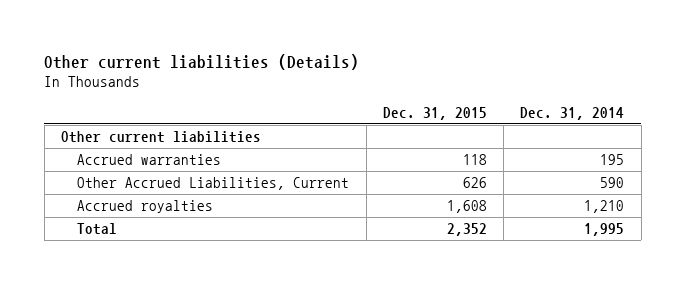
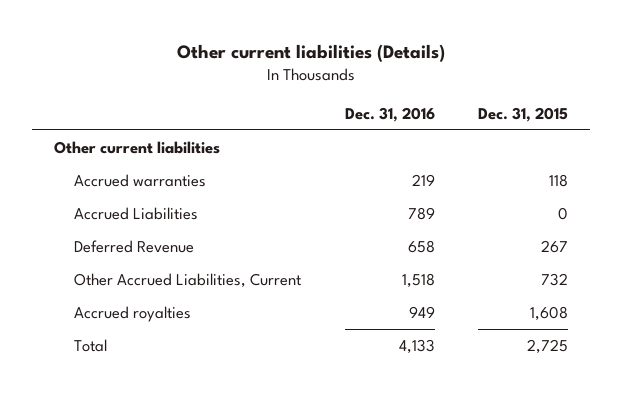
[520,106,625,120] Dec. 31, 2014 -> none
none -> [344,106,435,122] Dec. 31, 2016
none -> [73,207,198,221] Accrued Liabilities
none -> [73,240,194,254] Deferred Revenue
[462,177,487,189] 626 -> [541,273,569,287] 732
[446,223,487,237] 2,352 -> [527,339,569,355] 2,725

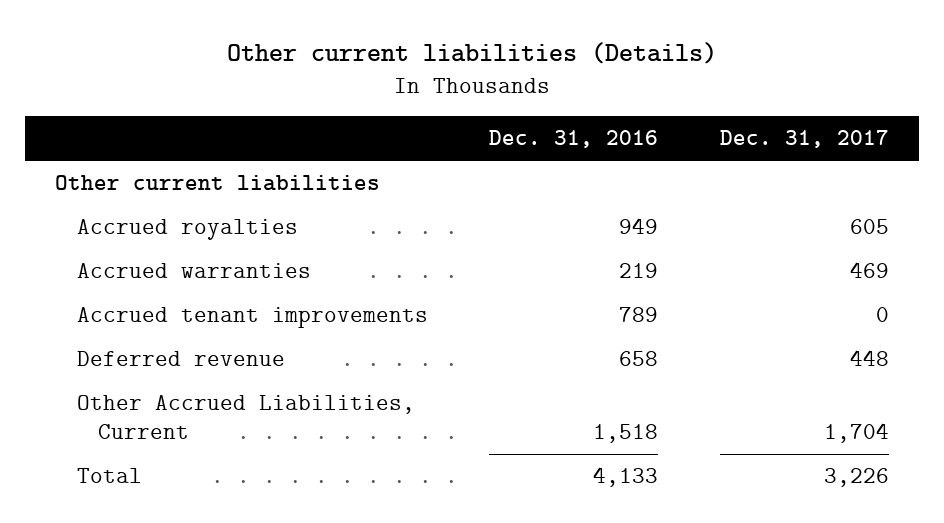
[478,106,569,122] Dec. 31, 2015 -> none
none -> [719,130,889,149] Dec. 31, 2017
[73,306,191,323] Accrued royalties -> [76,219,298,241] Accrued royalties
[73,207,198,221] Accrued Liabilities -> [76,307,428,329] Accrued tenant improvements
[73,240,194,254] Deferred Revenue -> [76,351,285,367] Deferred revenue

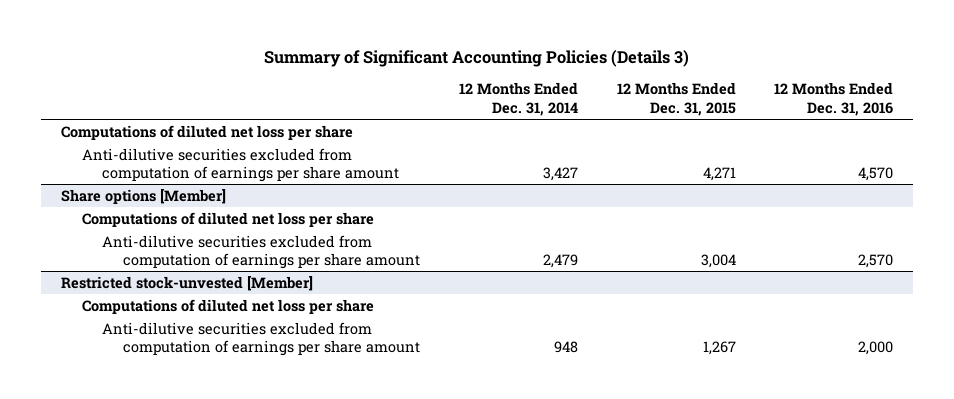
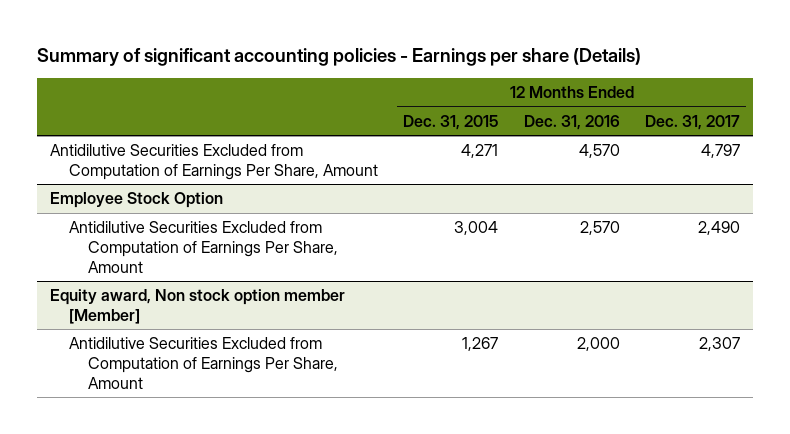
[264,50,690,68] Summary of Significant Accounting Policies (Details 3) -> [37,48,642,67] Summary of significant accounting policies - Earnings per share (Details)
[459,82,579,116] 12 Months Ended Dec. 31, 2014 -> none
none -> [645,114,741,130] Dec. 31, 2017
[60,124,353,140] Computations of diluted net loss per share -> none
[81,211,374,227] Computations of diluted net loss per share -> none
[60,275,313,291] Restricted stock-unvested [Member] -> none
[81,298,374,314] Computations of diluted net loss per share -> none
[81,147,400,182] Anti-dilutive securities excluded from computation of earnings per share amount -> [50,144,378,180] Antidilutive Securities Excluded from Computation of Earnings Per Share, Amount
[60,188,226,204] Share options [Member] -> [50,192,224,209] Employee Stock Option
[102,234,421,269] Anti-dilutive securities excluded from computation of earnings per share amount -> [68,221,338,273] Antidilutive Securities Excluded from Computation of Earnings Per Share, Amount
none -> [50,289,346,324] Equity award, Non stock option member [Member]
[102,321,421,356] Anti-dilutive securities excluded from computation of earnings per share amount -> [68,337,338,389] Antidilutive Securities Excluded from Computation of Earnings Per Share, Amount

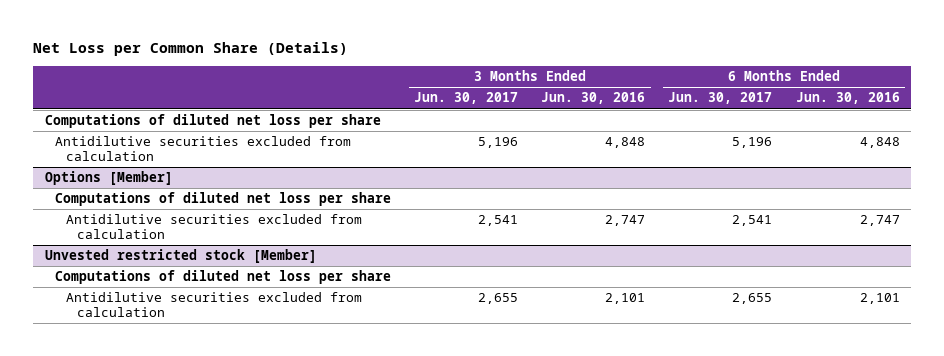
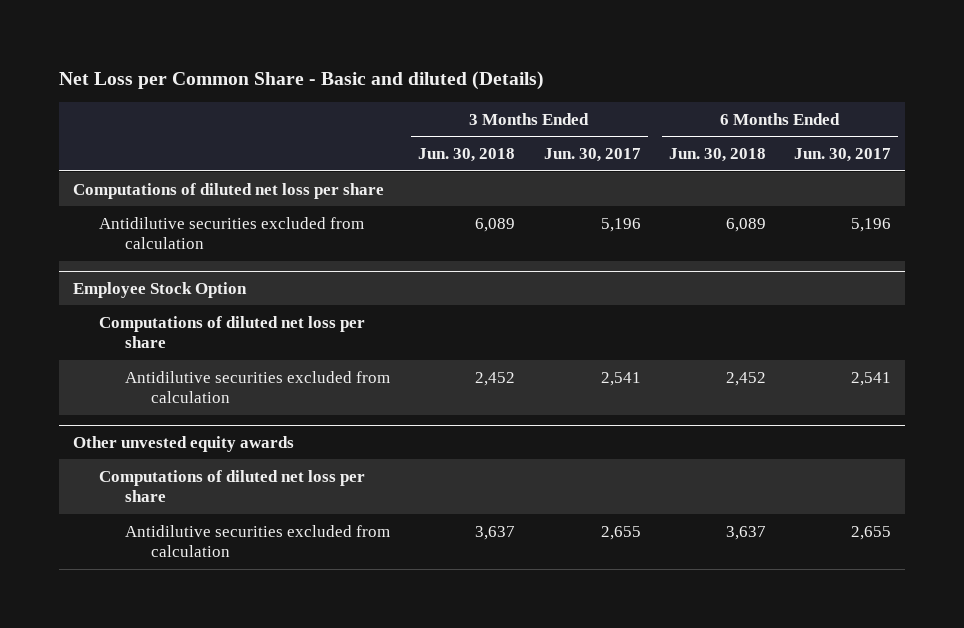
[33,41,349,56] Net Loss per Common Share (Details) -> [59,71,545,91] Net Loss per Common Share - Basic and diluted (Details)
[541,92,646,105] Jun. 30, 2016 -> none
[795,92,900,105] Jun. 30, 2016 -> none
none -> [418,148,516,163] Jun. 30, 2018
none -> [668,148,766,163] Jun. 30, 2018
[44,171,173,186] Options [Member] -> [73,281,248,298] Employee Stock Option
[44,249,317,264] Unvested restricted stock [Member] -> [73,435,295,452] Other unvested equity awards

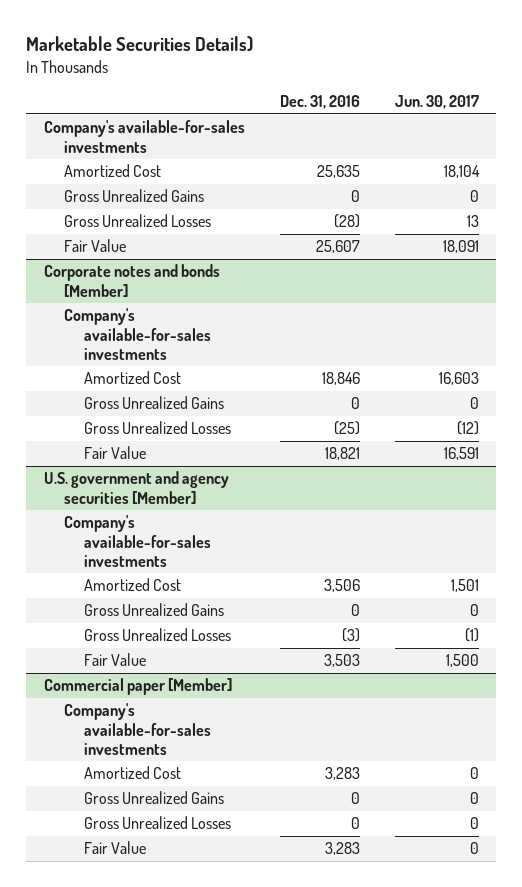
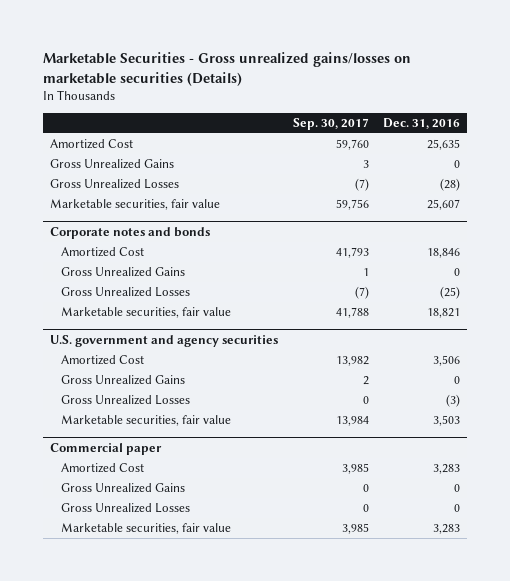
[25,36,253,53] Marketable Securities Details) -> [43,51,412,86] Marketable Securities - Gross unrealized gains/losses on marketable securities (Details)
[394,95,479,110] Jun. 30, 2017 -> none
none -> [292,118,369,131] Sep. 30, 2017
[43,120,245,153] Company's available-for-sales investments -> none
[63,308,212,360] Company's available-for-sales investments -> none
[63,239,126,253] Fair Value -> [50,199,221,211] Marketable securities, fair value
[43,264,220,297] Corporate notes and bonds [Member] -> [50,226,211,239] Corporate notes and bonds
[63,515,212,567] Company's available-for-sales investments -> none
[84,446,147,460] Fair Value -> [61,307,232,319] Marketable securities, fair value
[43,471,229,504] U.S. government and agency securities [Member] -> [50,334,279,347] U.S. government and agency securities
[63,703,212,755] Company's available-for-sales investments -> none
[84,653,147,667] Fair Value -> [61,415,232,427] Marketable securities, fair value
[43,678,232,696] Commercial paper [Member] -> [50,442,163,455] Commercial paper
[84,841,147,855] Fair Value -> [61,523,232,535] Marketable securities, fair value

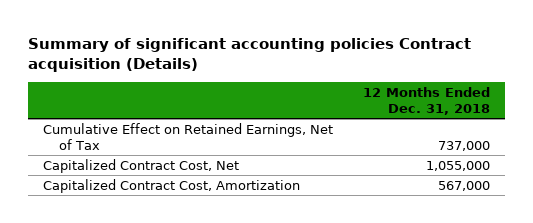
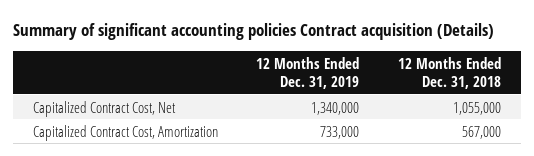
none -> [256,56,360,89] 12 Months Ended Dec. 31, 2019
[43,122,334,150] Cumulative Effect on Retained Earnings, Net of Tax -> none

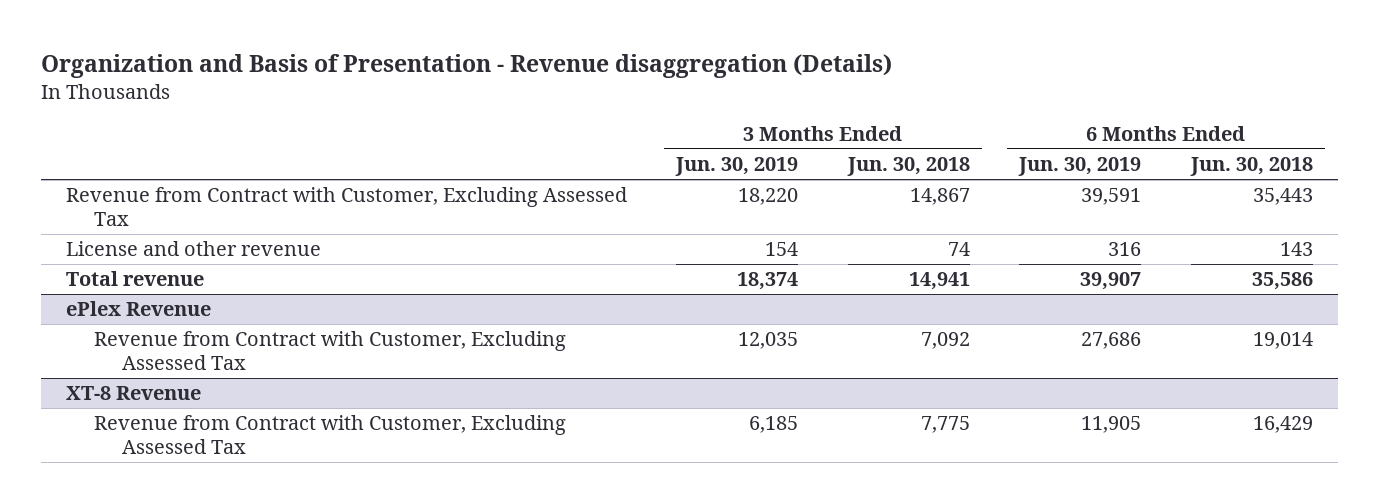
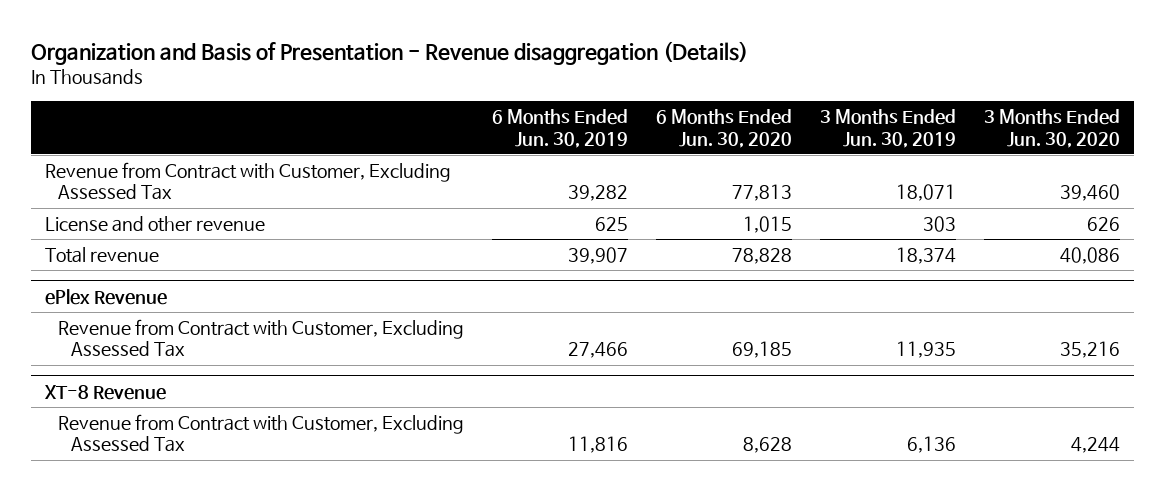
[846,157,970,177] Jun. 30, 2018 -> none
[1190,157,1314,177] Jun. 30, 2018 -> none
none -> [655,109,792,148] 6 Months Ended Jun. 30, 2020
none -> [983,109,1120,148] 3 Months Ended Jun. 30, 2020
[738,188,799,206] 18,220 -> [895,184,956,202] 18,071
[1081,188,1142,206] 39,591 -> [568,185,629,202] 39,282
[765,242,799,257] 154 -> [922,216,956,233] 303
[1108,242,1142,257] 316 -> [595,217,629,232] 625
[738,332,799,350] 12,035 -> [895,341,956,359] 11,935
[1081,332,1142,350] 27,686 -> [568,342,629,359] 27,466
[749,416,799,434] 6,185 -> [906,436,956,454] 6,136
[1081,416,1142,434] 11,905 -> [568,436,629,454] 11,816

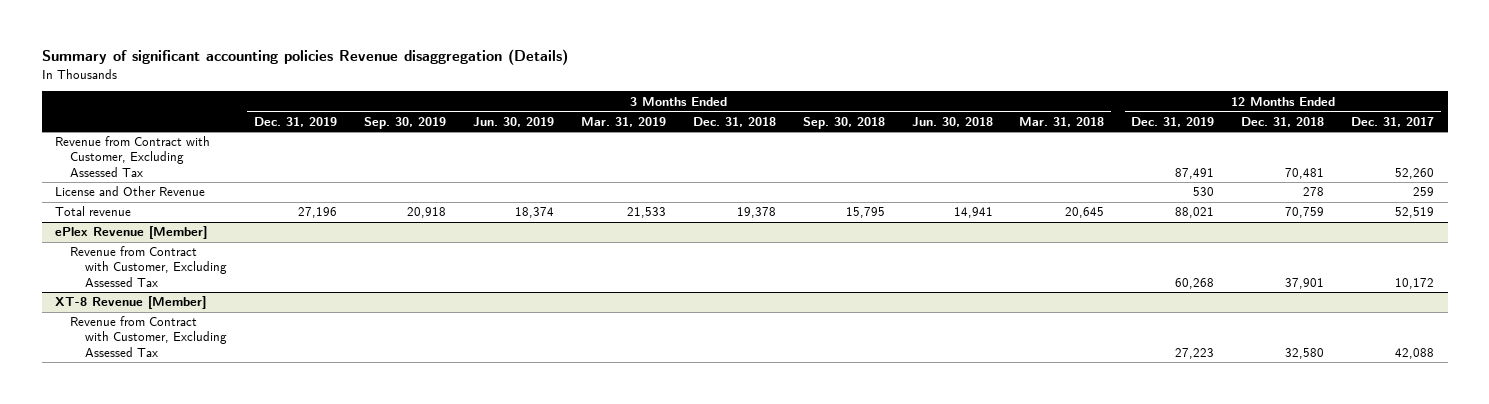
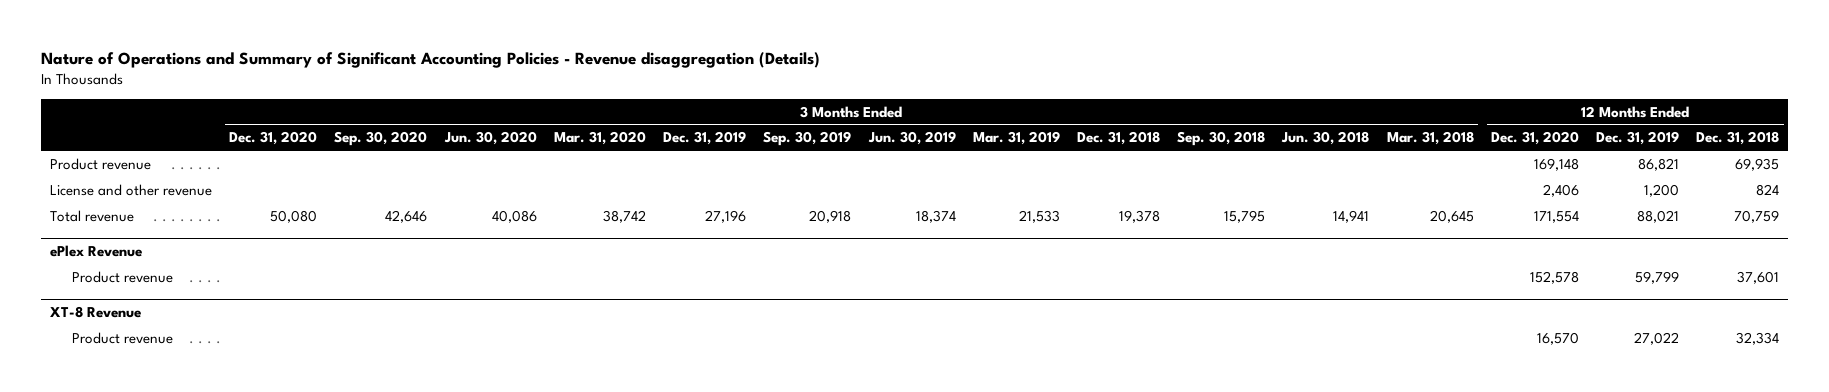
[41,49,568,66] Summary of significant accounting policies Revenue disaggregation (Details) -> [41,52,821,69] Nature of Operations and Summary of Significant Accounting Policies - Revenue disaggregation (Details)
[1351,116,1435,127] Dec. 31, 2017 -> none
none -> [229,131,318,146] Dec. 31, 2020
none -> [334,131,428,147] Sep. 30, 2020
none -> [443,131,537,146] Jun. 30, 2020
none -> [553,131,646,146] Mar. 31, 2020
none -> [1490,131,1579,146] Dec. 31, 2020
[55,136,211,177] Revenue from Contract with Customer, Excluding Assessed Tax -> none
none -> [49,157,151,170] Product revenue
[55,186,206,197] License and Other Revenue -> [49,183,212,196] License and other revenue
[1193,187,1215,197] 530 -> [1644,183,1680,197] 1,200
[1303,187,1325,197] 278 -> [1756,183,1780,196] 824
[70,246,228,287] Revenue from Contract with Customer, Excluding Assessed Tax -> none
[70,316,228,357] Revenue from Contract with Customer, Excluding Assessed Tax -> none
[55,226,208,240] ePlex Revenue [Member] -> [49,244,142,257] ePlex Revenue
none -> [71,270,173,283] Product revenue
[55,296,207,310] XT-8 Revenue [Member] -> [49,305,141,318] XT-8 Revenue
none -> [71,331,173,344] Product revenue

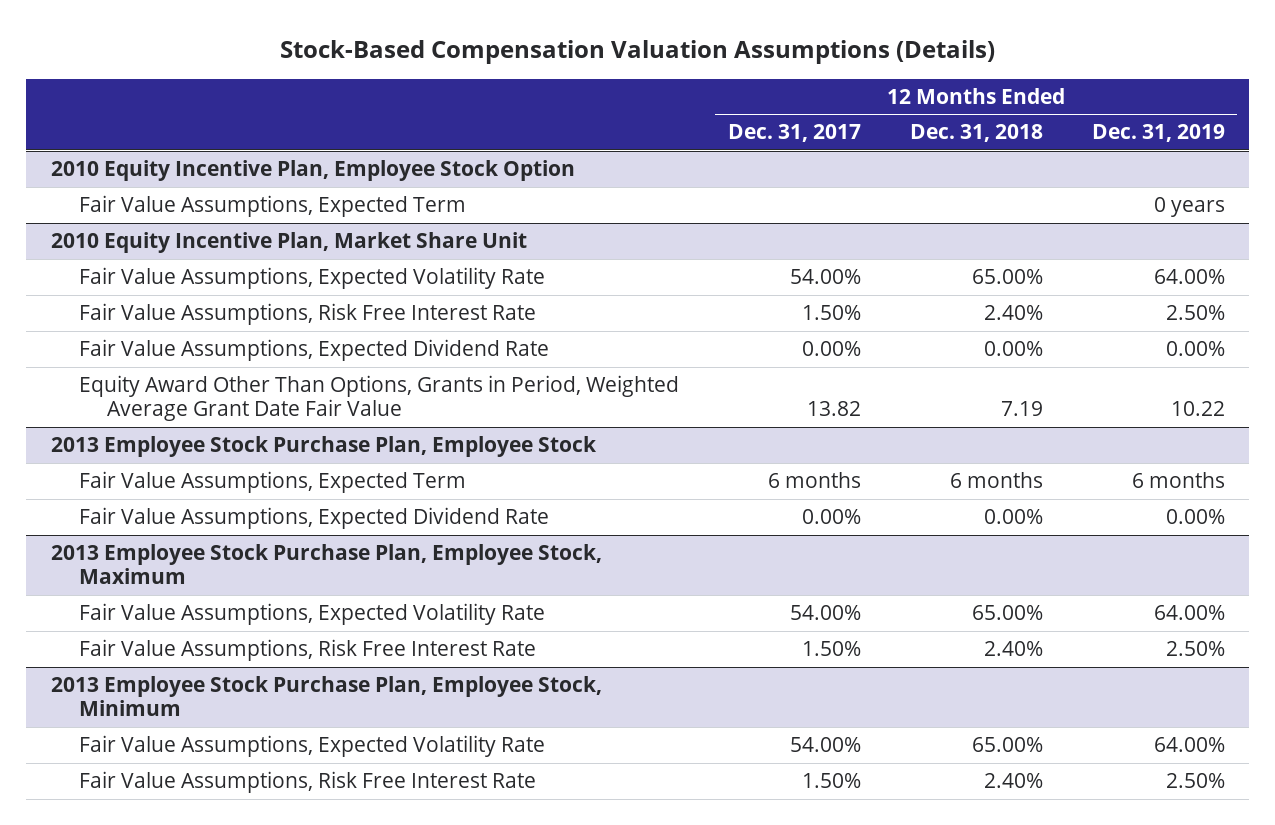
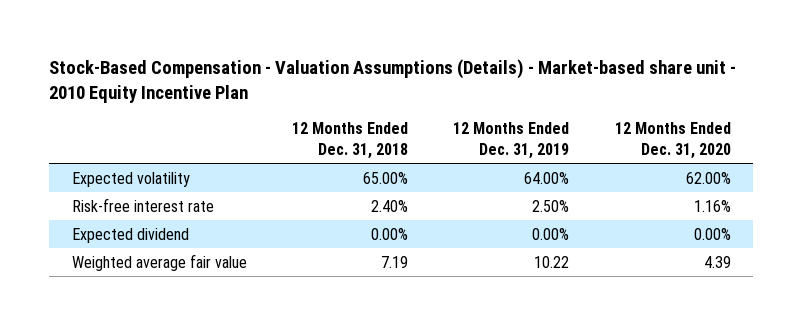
[279,40,995,65] Stock-Based Compensation Valuation Assumptions (Details) -> [49,58,737,103] Stock-Based Compensation - Valuation Assumptions (Details) - Market-based share unit - 2010 Equity Incentive Plan
[727,124,861,143] Dec. 31, 2017 -> none
none -> [614,122,731,159] 12 Months Ended Dec. 31, 2020
[50,160,575,182] 2010 Equity Incentive Plan, Employee Stock Option -> none
[78,195,466,218] Fair Value Assumptions, Expected Term -> none
[50,232,527,254] 2010 Equity Incentive Plan, Market Share Unit -> none
[50,436,597,458] 2013 Employee Stock Purchase Plan, Employee Stock -> none
[78,471,466,494] Fair Value Assumptions, Expected Term -> none
[78,507,549,530] Fair Value Assumptions, Expected Dividend Rate -> none
[50,544,602,585] 2013 Employee Stock Purchase Plan, Employee Stock, Maximum -> none
[78,603,545,626] Fair Value Assumptions, Expected Volatility Rate -> none
[78,639,536,662] Fair Value Assumptions, Risk Free Interest Rate -> none
[50,676,602,717] 2013 Employee Stock Purchase Plan, Employee Stock, Minimum -> none
[78,735,545,758] Fair Value Assumptions, Expected Volatility Rate -> none
[78,771,536,794] Fair Value Assumptions, Risk Free Interest Rate -> none
[78,267,545,290] Fair Value Assumptions, Expected Volatility Rate -> [71,171,190,187] Expected volatility
[78,303,536,326] Fair Value Assumptions, Risk Free Interest Rate -> [71,197,214,212] Risk-free interest rate
[78,339,549,362] Fair Value Assumptions, Expected Dividend Rate -> [71,227,189,243] Expected dividend
[78,375,679,422] Equity Award Other Than Options, Grants in Period, Weighted Average Grant Date Fair Value -> [71,253,247,271] Weighted average fair value

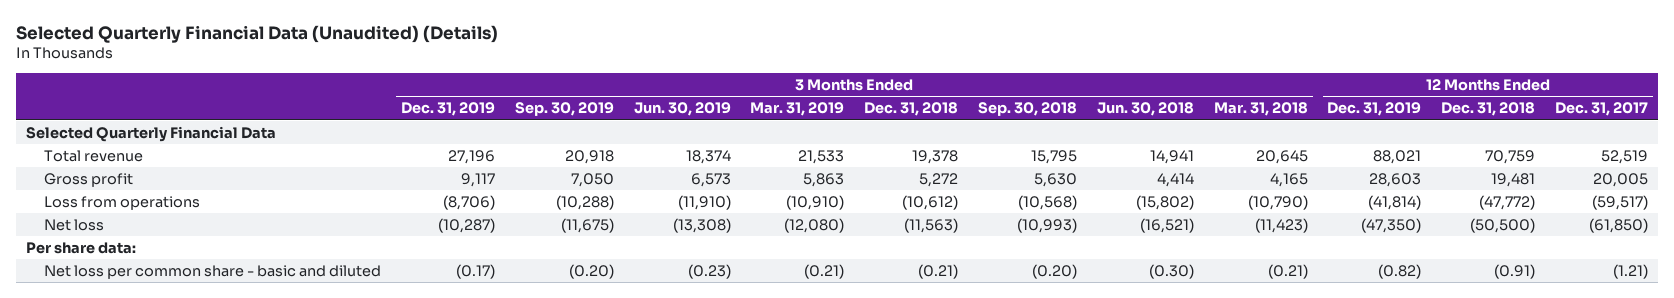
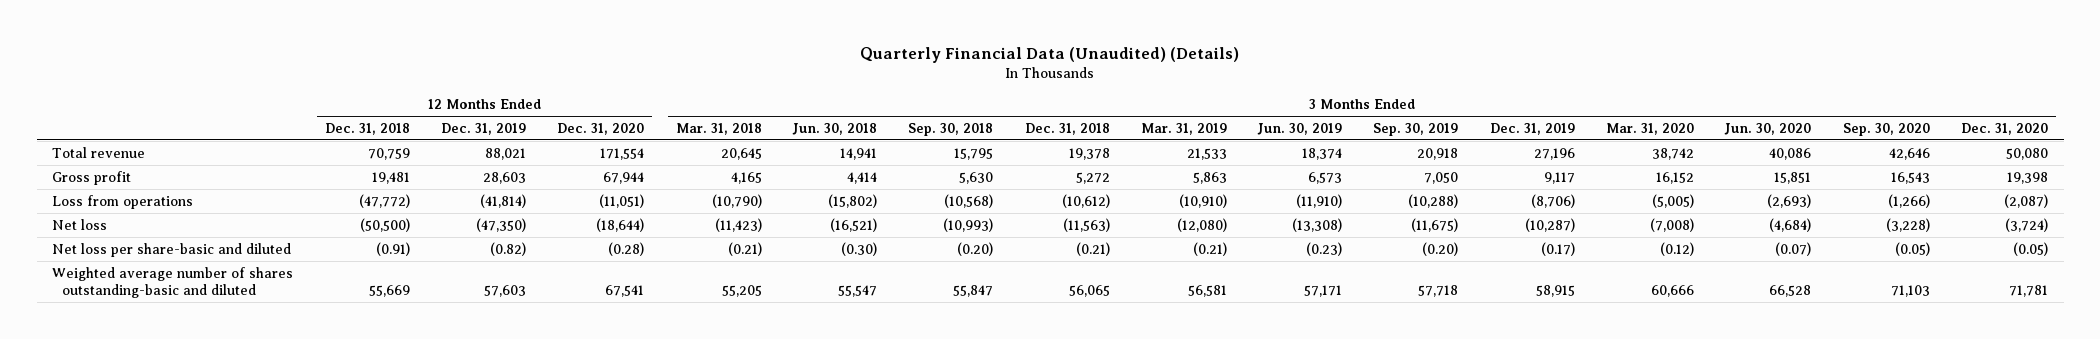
[15,24,498,43] Selected Quarterly Financial Data (Unaudited) (Details) -> [860,46,1240,63] Quarterly Financial Data (Unaudited) (Details)
[1555,102,1649,117] Dec. 31, 2017 -> none
none -> [557,122,645,135] Dec. 31, 2020
none -> [1606,122,1695,135] Mar. 31, 2020
none -> [1724,122,1812,135] Jun. 30, 2020
none -> [1842,122,1930,136] Sep. 30, 2020
none -> [1960,122,2048,135] Dec. 31, 2020
[25,126,276,143] Selected Quarterly Financial Data -> none
[25,242,136,255] Per share data: -> none
[44,265,382,280] Net loss per common share - basic and diluted -> [52,242,292,257] Net loss per share-basic and diluted
none -> [52,266,294,298] Weighted average number of shares outstanding-basic and diluted

